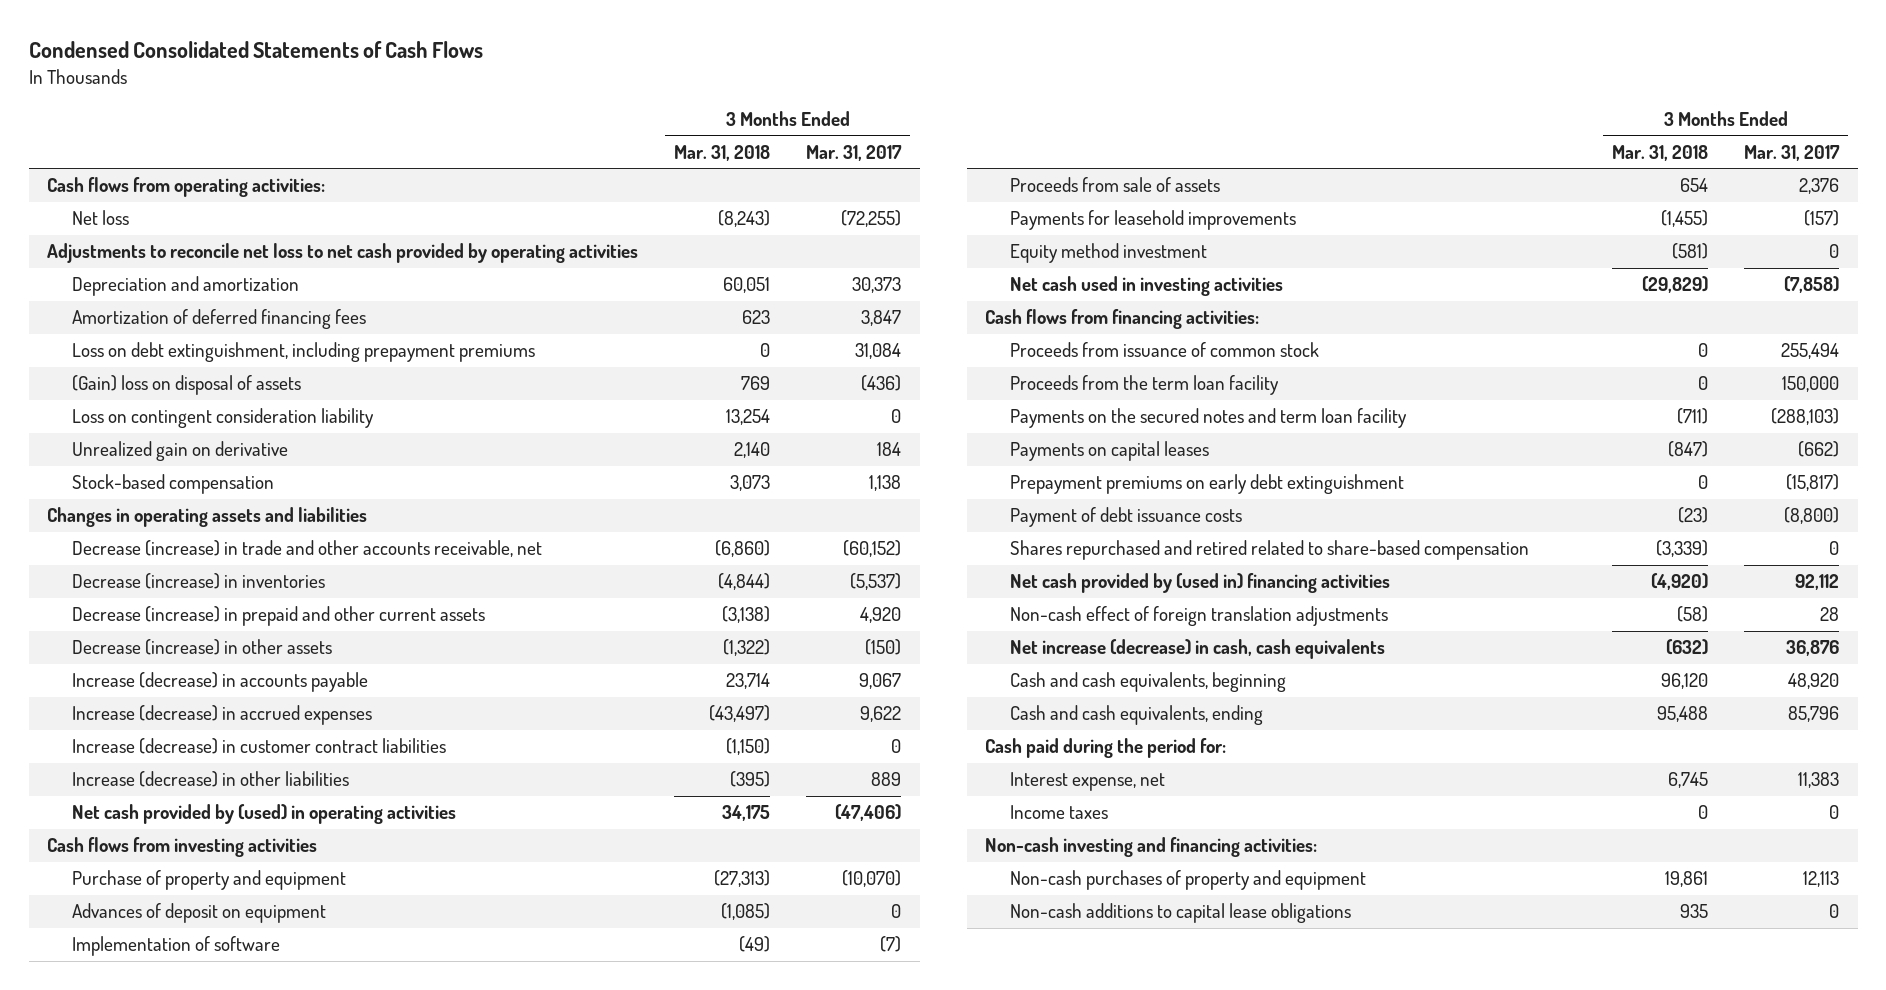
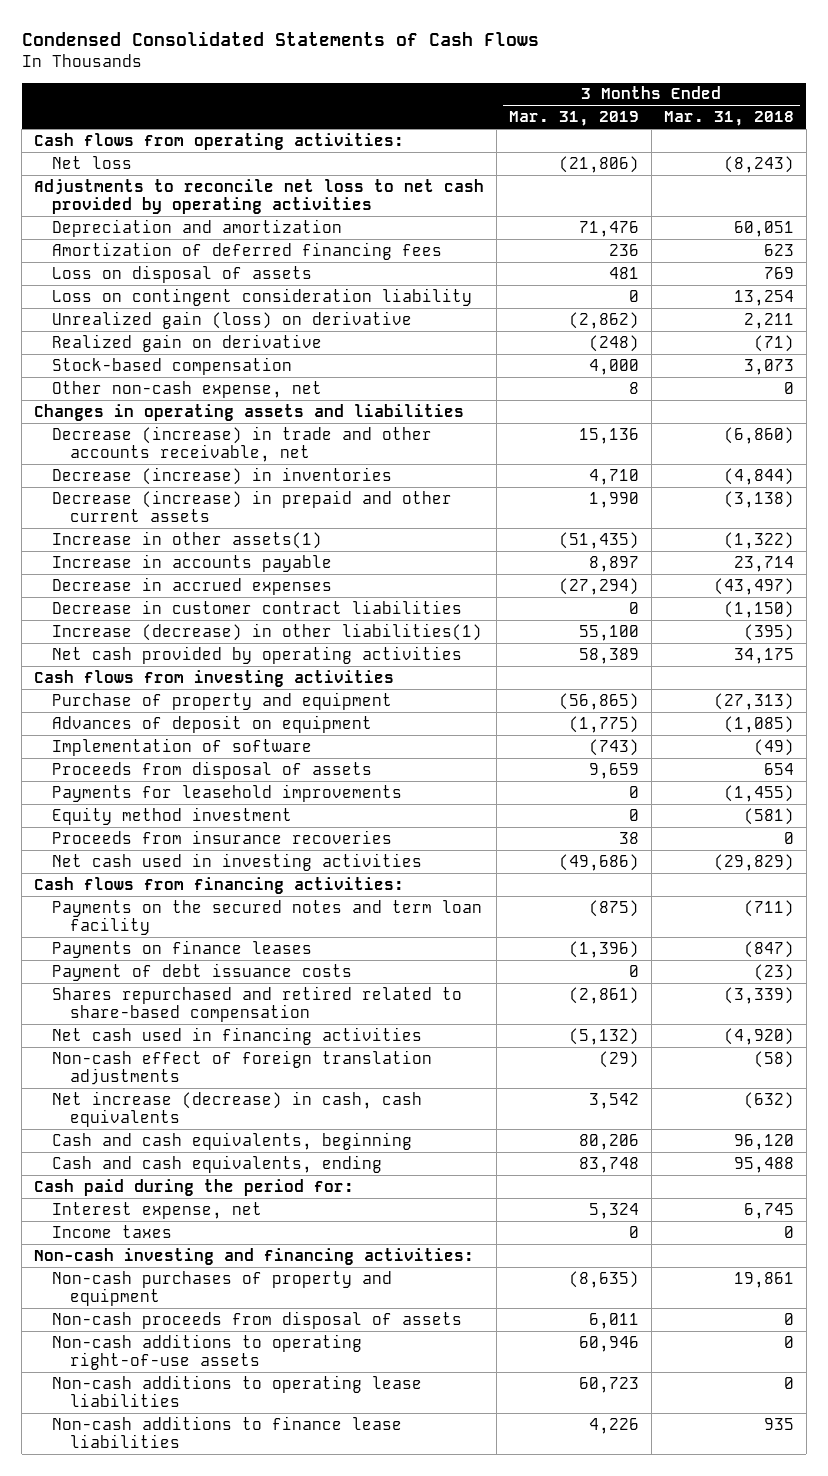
[806,144,903,161] Mar. 31, 2017 -> none
none -> [509,111,640,127] Mar. 31, 2019
[71,342,535,363] Loss on debt extinguishment, including prepayment premiums -> none
[71,375,301,396] (Gain) loss on disposal of assets -> [52,264,313,283] Loss on disposal of assets
[71,441,288,462] Unrealized gain on derivative -> [52,310,413,329] Unrealized gain (loss) on derivative
[734,442,771,459] 2,140 -> [743,312,794,329] 2,211
none -> [52,333,323,352] Realized gain on derivative
none -> [52,380,323,398] Other non-cash expense, net
[71,639,332,656] Decrease (increase) in other assets -> [52,530,323,549] Increase in other assets(1)
[71,672,368,693] Increase (decrease) in accounts payable -> [52,553,333,572] Increase in accounts payable
[71,705,372,726] Increase (decrease) in accrued expenses -> [52,576,333,595] Decrease in accrued expenses
[71,738,446,755] Increase (decrease) in customer contract liabilities -> [52,599,463,614] Decrease in customer contract liabilities
[71,771,349,788] Increase (decrease) in other liabilities -> [52,622,483,641] Increase (decrease) in other liabilities(1)
[71,804,456,825] Net cash provided by (used) in operating activities -> [52,645,463,664] Net cash provided by operating activities
[1009,177,1220,193] Proceeds from sale of assets -> [52,760,373,779] Proceeds from disposal of assets
none -> [52,829,393,844] Proceeds from insurance recoveries
[1009,342,1319,358] Proceeds from issuance of common stock -> none
[1009,375,1279,396] Proceeds from the term loan facility -> none
[1009,474,1404,495] Prepayment premiums on early debt extinguishment -> none
[1009,441,1209,462] Payments on capital leases -> [52,939,313,958] Payments on finance leases
[1009,573,1390,594] Net cash provided by (used in) financing activities -> [52,1026,423,1045] Net cash used in financing activities
none -> [52,1310,463,1329] Non-cash proceeds from disposal of assets
none -> [52,1333,363,1370] Non-cash additions to operating right-of-use assets
none -> [52,1374,423,1407] Non-cash additions to operating lease liabilities
[1009,903,1351,924] Non-cash additions to capital lease obligations -> [52,1415,403,1448] Non-cash additions to finance lease liabilities

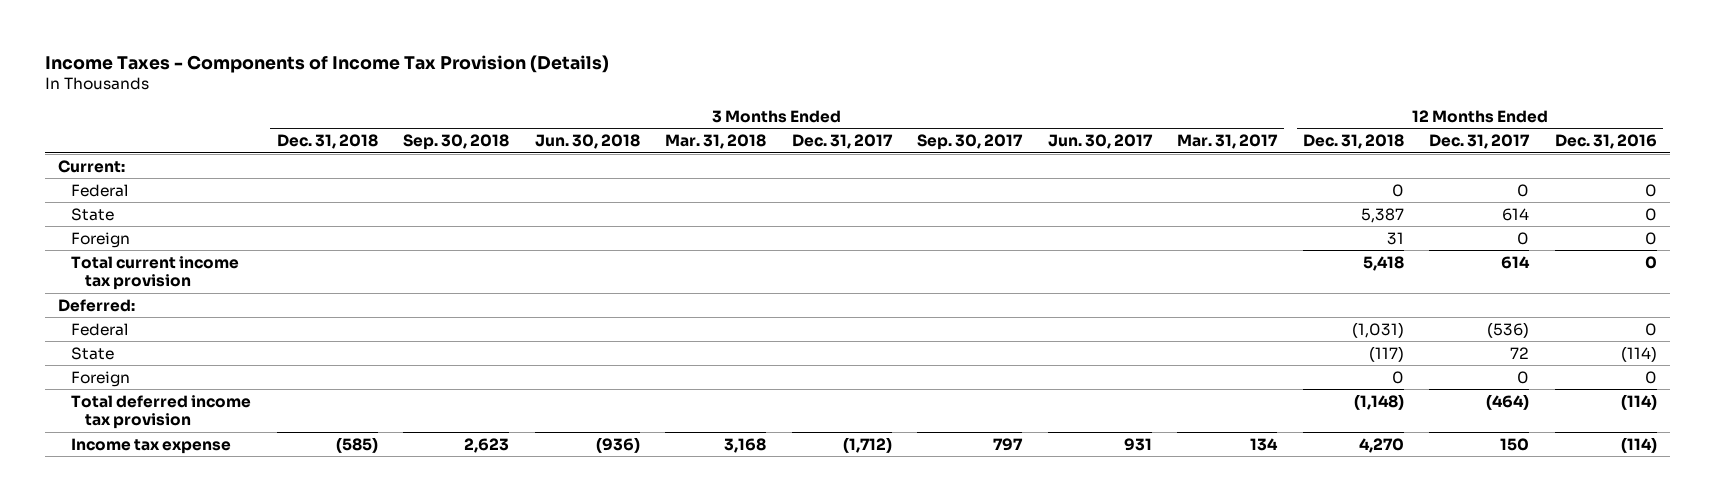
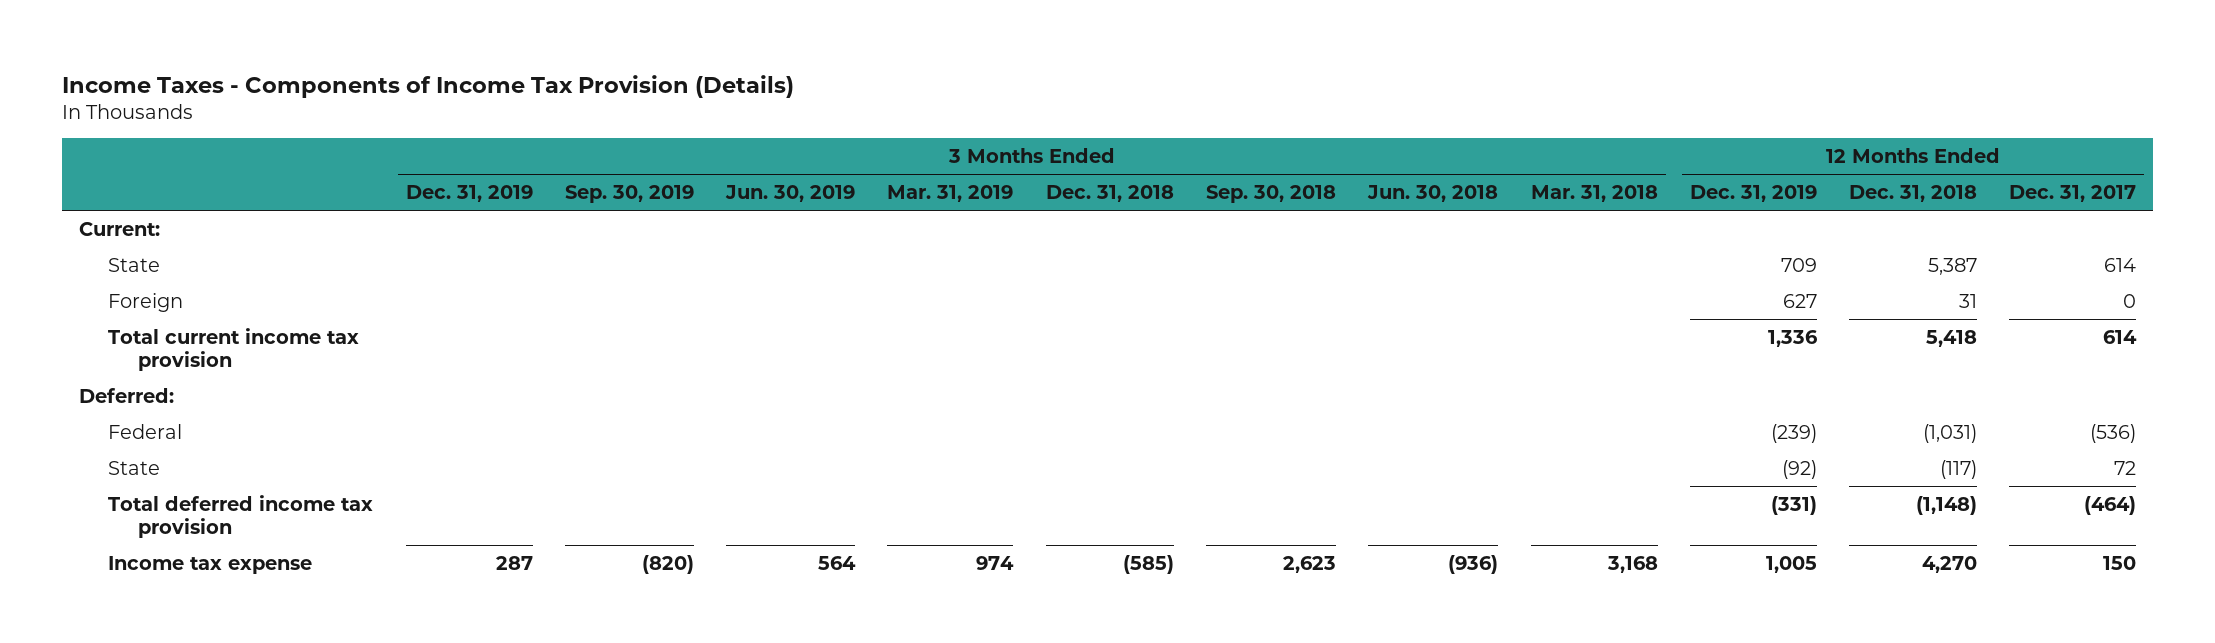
[791,134,893,150] Dec. 31, 2017 -> none
[917,134,1024,151] Sep. 30, 2017 -> none
[1047,134,1153,150] Jun. 30, 2017 -> none
[1177,134,1279,150] Mar. 31, 2017 -> none
[1554,134,1657,150] Dec. 31, 2016 -> none
none -> [405,184,533,202] Dec. 31, 2019
none -> [564,184,694,203] Sep. 30, 2019
none -> [725,184,856,202] Jun. 30, 2019
none -> [887,184,1014,202] Mar. 31, 2019
none -> [1689,184,1817,202] Dec. 31, 2019
[71,183,129,197] Federal -> none
[71,370,131,387] Foreign -> none

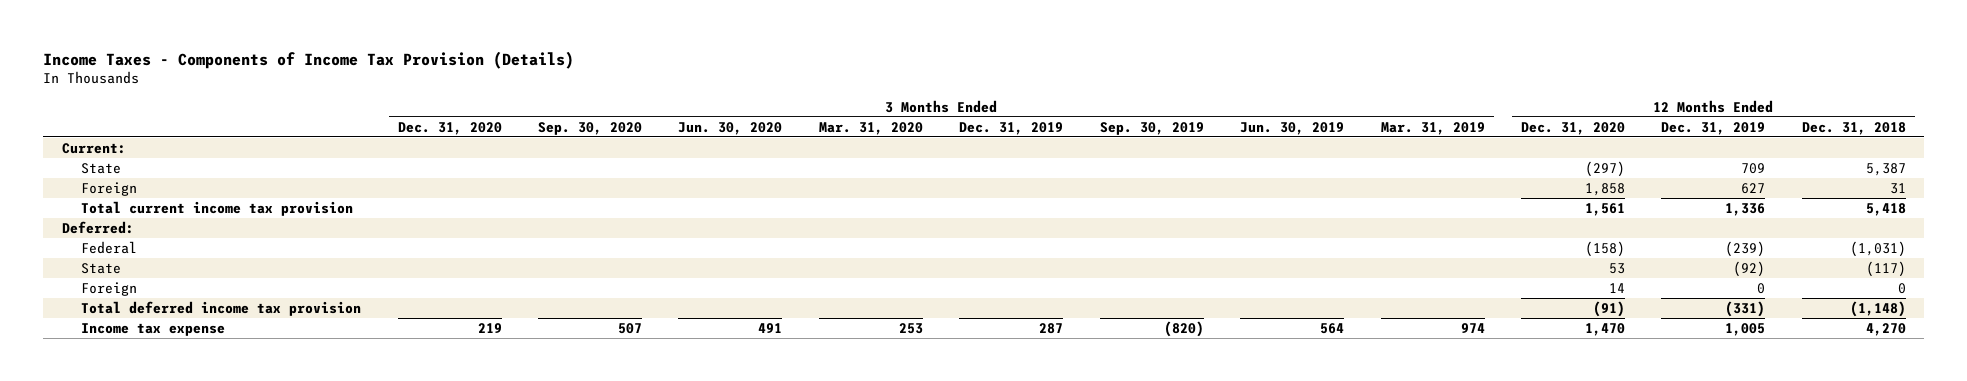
[1045,184,1174,202] Dec. 31, 2018 -> none
[1206,184,1337,203] Sep. 30, 2018 -> none
[1367,184,1499,202] Jun. 30, 2018 -> none
[1530,184,1658,202] Mar. 31, 2018 -> none
[2009,184,2137,202] Dec. 31, 2017 -> none
none -> [397,121,502,135] Dec. 31, 2020
none -> [538,121,643,135] Sep. 30, 2020
none -> [678,121,783,135] Jun. 30, 2020
none -> [818,121,923,135] Mar. 31, 2020
none -> [1521,121,1626,135] Dec. 31, 2020
none -> [81,281,138,296] Foreign

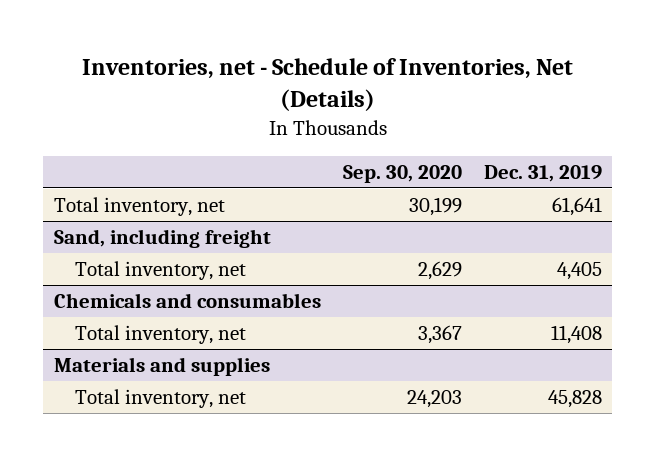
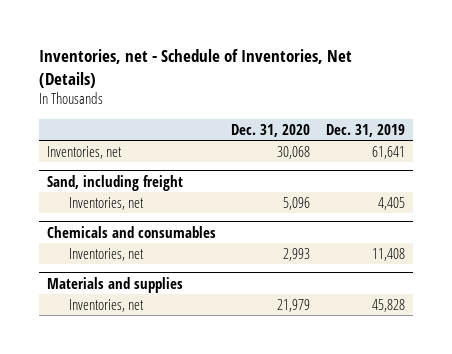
[342,164,462,183] Sep. 30, 2020 -> none
none -> [231,123,311,137] Dec. 31, 2020
[53,196,225,216] Total inventory, net -> [46,145,122,159] Inventories, net
[75,260,247,280] Total inventory, net -> [69,196,145,210] Inventories, net
[75,324,247,344] Total inventory, net -> [69,247,145,261] Inventories, net
[75,388,247,408] Total inventory, net -> [69,298,145,312] Inventories, net

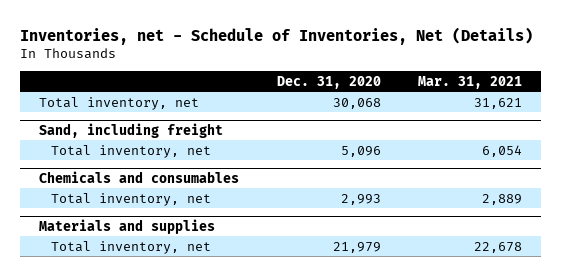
[325,123,405,137] Dec. 31, 2019 -> none
none -> [418,76,523,90] Mar. 31, 2021
[46,145,122,159] Inventories, net -> [39,96,200,110] Total inventory, net
[69,196,145,210] Inventories, net -> [50,144,211,158] Total inventory, net
[69,247,145,261] Inventories, net -> [50,192,211,206] Total inventory, net
[69,298,145,312] Inventories, net -> [50,240,211,254] Total inventory, net

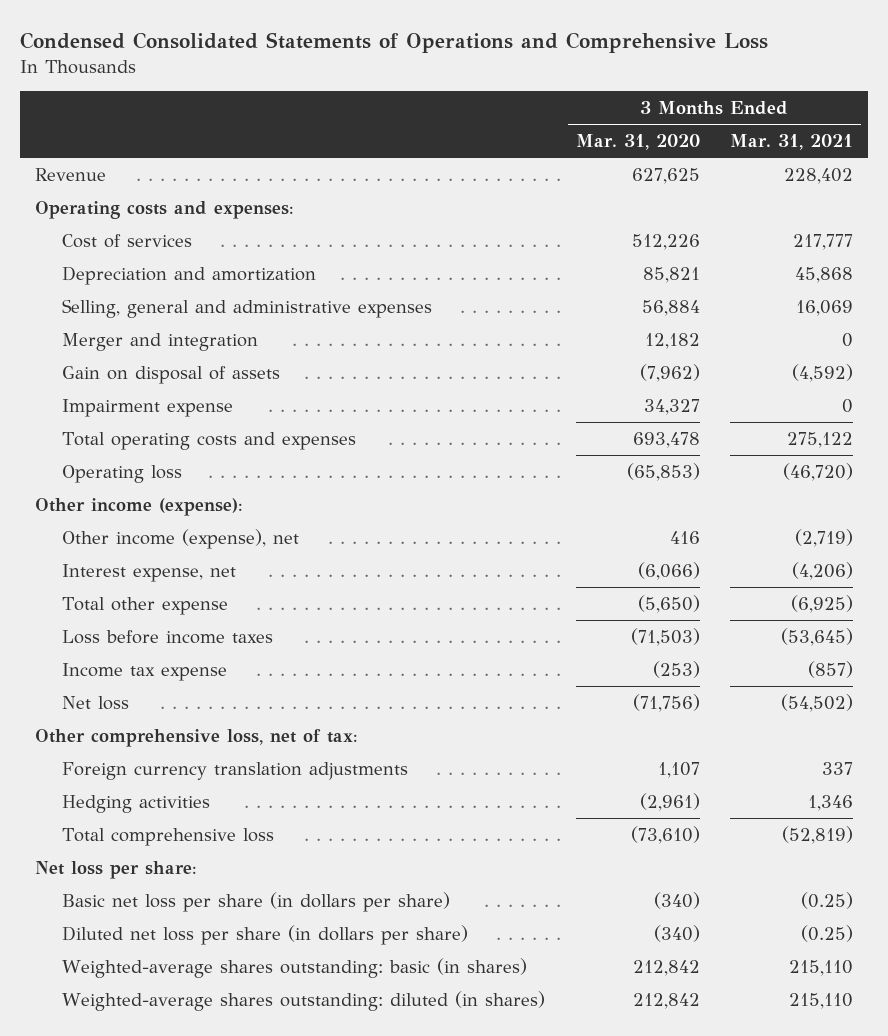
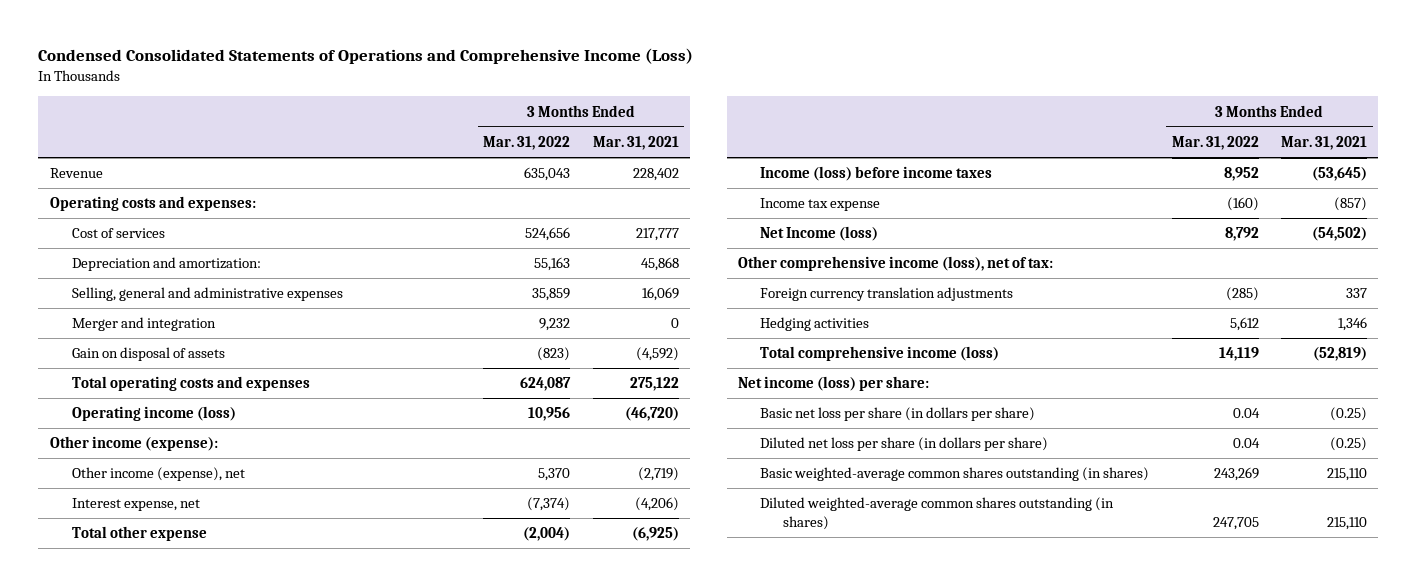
[19,32,768,54] Condensed Consolidated Statements of Operations and Comprehensive Loss -> [38,48,694,65] Condensed Consolidated Statements of Operations and Comprehensive Income (Loss)
[575,134,700,151] Mar. 31, 2020 -> none
none -> [483,135,571,150] Mar. 31, 2022
[62,265,317,285] Depreciation and amortization -> [71,257,261,272] Depreciation and amortization:
[62,398,234,417] Impairment expense -> none
[62,464,183,483] Operating loss -> [71,406,236,422] Operating income (loss)
[62,629,274,644] Loss before income taxes -> [760,166,993,182] Income (loss) before income taxes
[62,695,130,710] Net loss -> [760,226,879,242] Net Income (loss)
[35,728,359,747] Other comprehensive loss, net of tax: -> [738,256,1054,272] Other comprehensive income (loss), net of tax:
[62,827,275,846] Total comprehensive loss -> [760,346,1000,362] Total comprehensive income (loss)
[35,860,198,879] Net loss per share: -> [738,376,930,392] Net income (loss) per share:
[62,957,528,978] Weighted-average shares outstanding: basic (in shares) -> [760,467,1150,482] Basic weighted-average common shares outstanding (in shares)
[62,990,546,1011] Weighted-average shares outstanding: diluted (in shares) -> [760,497,1115,530] Diluted weighted-average common shares outstanding (in shares)

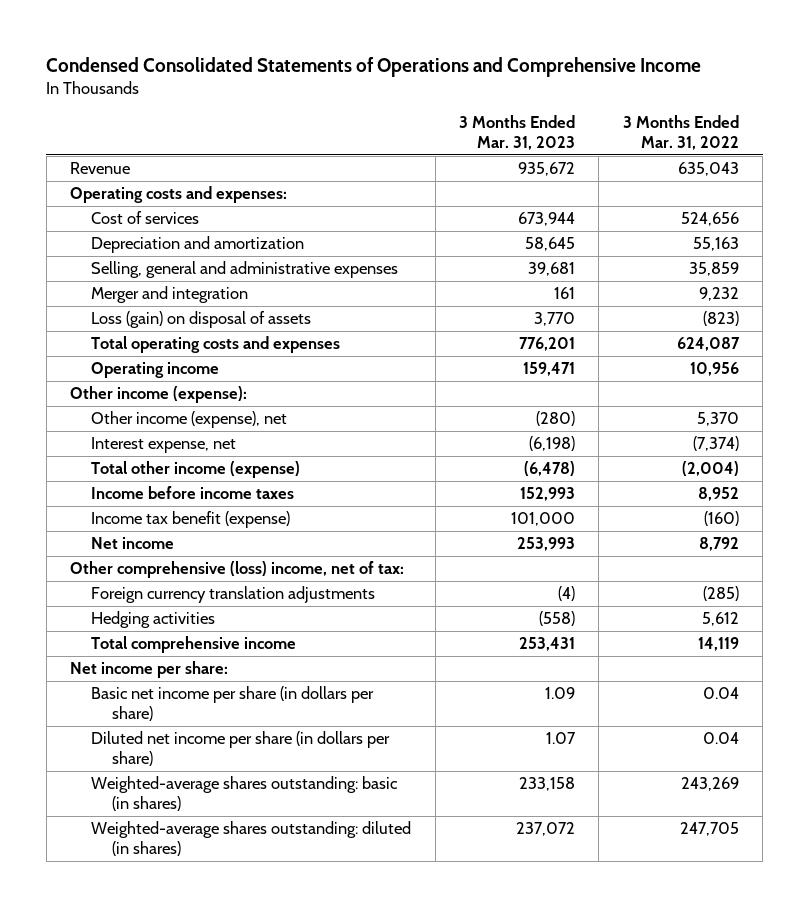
[38,48,694,65] Condensed Consolidated Statements of Operations and Comprehensive Income (Loss) -> [46,56,702,77] Condensed Consolidated Statements of Operations and Comprehensive Income
[592,135,679,150] Mar. 31, 2021 -> none
none -> [459,115,576,151] 3 Months Ended Mar. 31, 2023
[71,257,261,272] Depreciation and amortization: -> [91,236,305,254] Depreciation and amortization
[71,347,225,362] Gain on disposal of assets -> [91,311,312,329] Loss (gain) on disposal of assets
[71,406,236,422] Operating income (loss) -> [91,362,220,379] Operating income
[71,526,207,542] Total other expense -> [91,461,301,479] Total other income (expense)
[760,166,993,182] Income (loss) before income taxes -> [91,486,295,500] Income before income taxes
[760,198,881,212] Income tax expense -> [91,511,291,529] Income tax benefit (expense)
[760,226,879,242] Net Income (loss) -> [91,537,175,550] Net income
[738,256,1054,272] Other comprehensive income (loss), net of tax: -> [70,561,405,579] Other comprehensive (loss) income, net of tax:
[760,346,1000,362] Total comprehensive income (loss) -> [91,636,297,654] Total comprehensive income
[738,376,930,392] Net income (loss) per share: -> [70,661,229,679] Net income per share:
[760,407,1036,422] Basic net loss per share (in dollars per share) -> [91,686,375,722] Basic net income per share (in dollars per share)
[760,437,1049,452] Diluted net loss per share (in dollars per share) -> [91,731,391,767] Diluted net income per share (in dollars per share)
[760,467,1150,482] Basic weighted-average common shares outstanding (in shares) -> [91,776,399,812] Weighted-average shares outstanding: basic (in shares)
[760,497,1115,530] Diluted weighted-average common shares outstanding (in shares) -> [91,821,412,857] Weighted-average shares outstanding: diluted (in shares)

